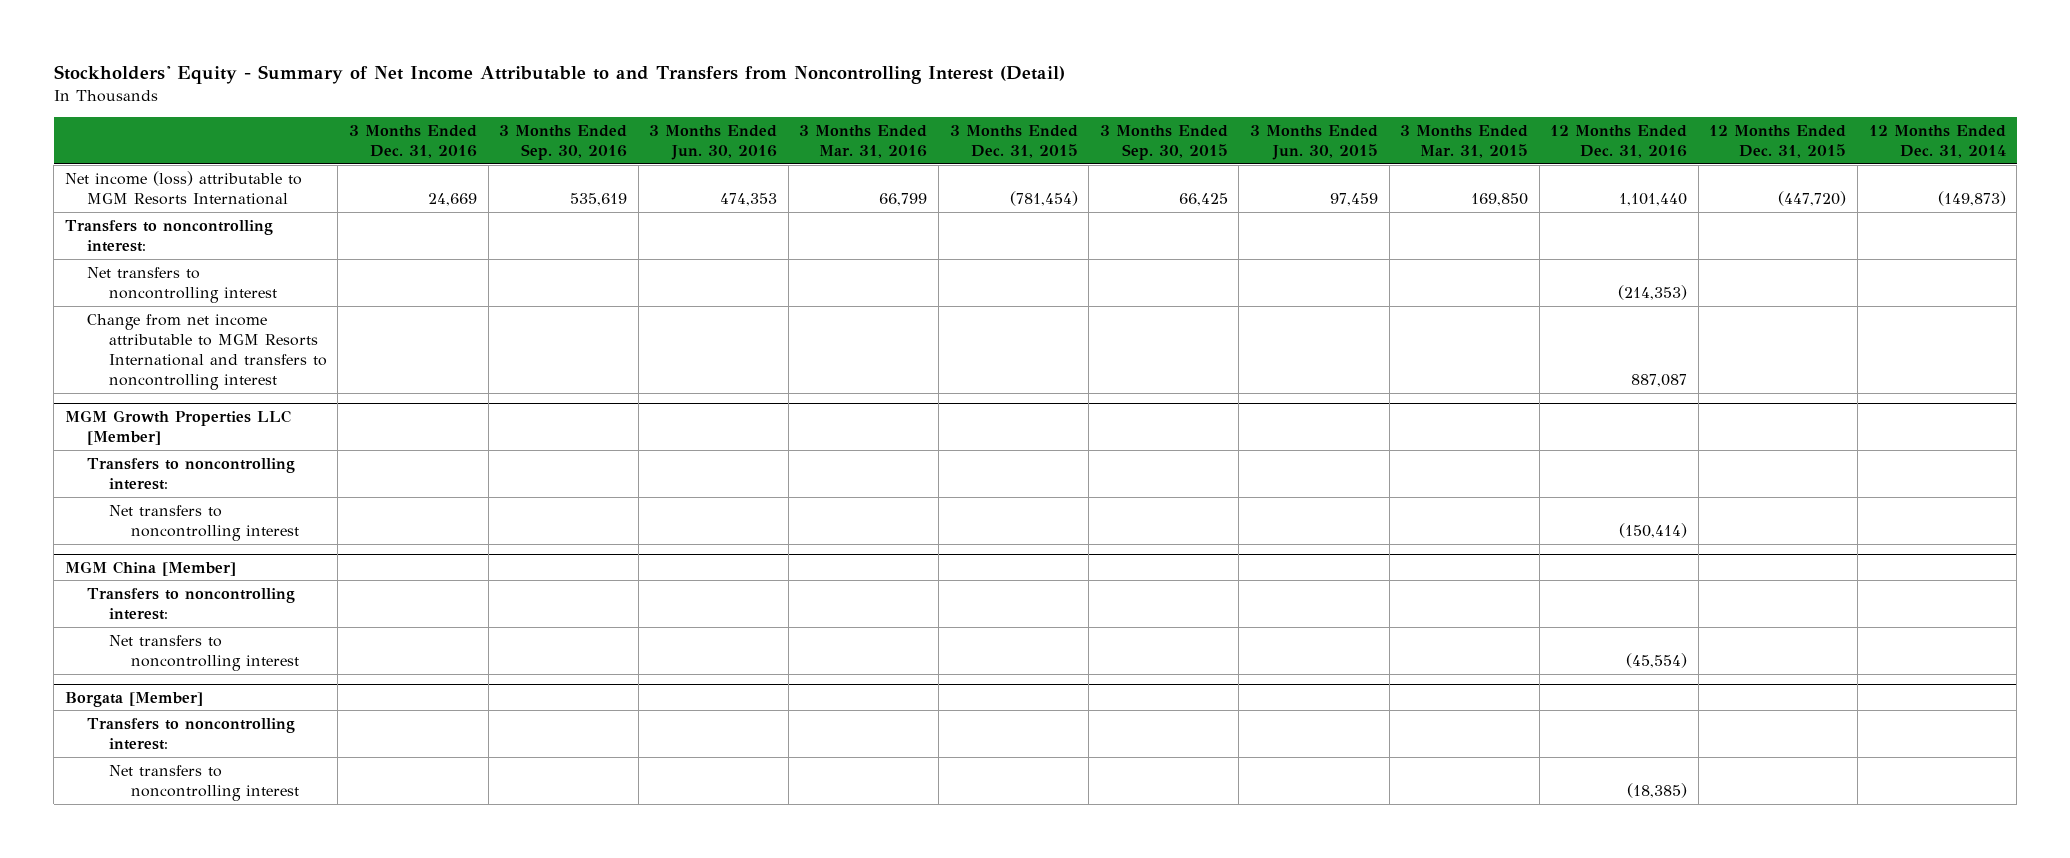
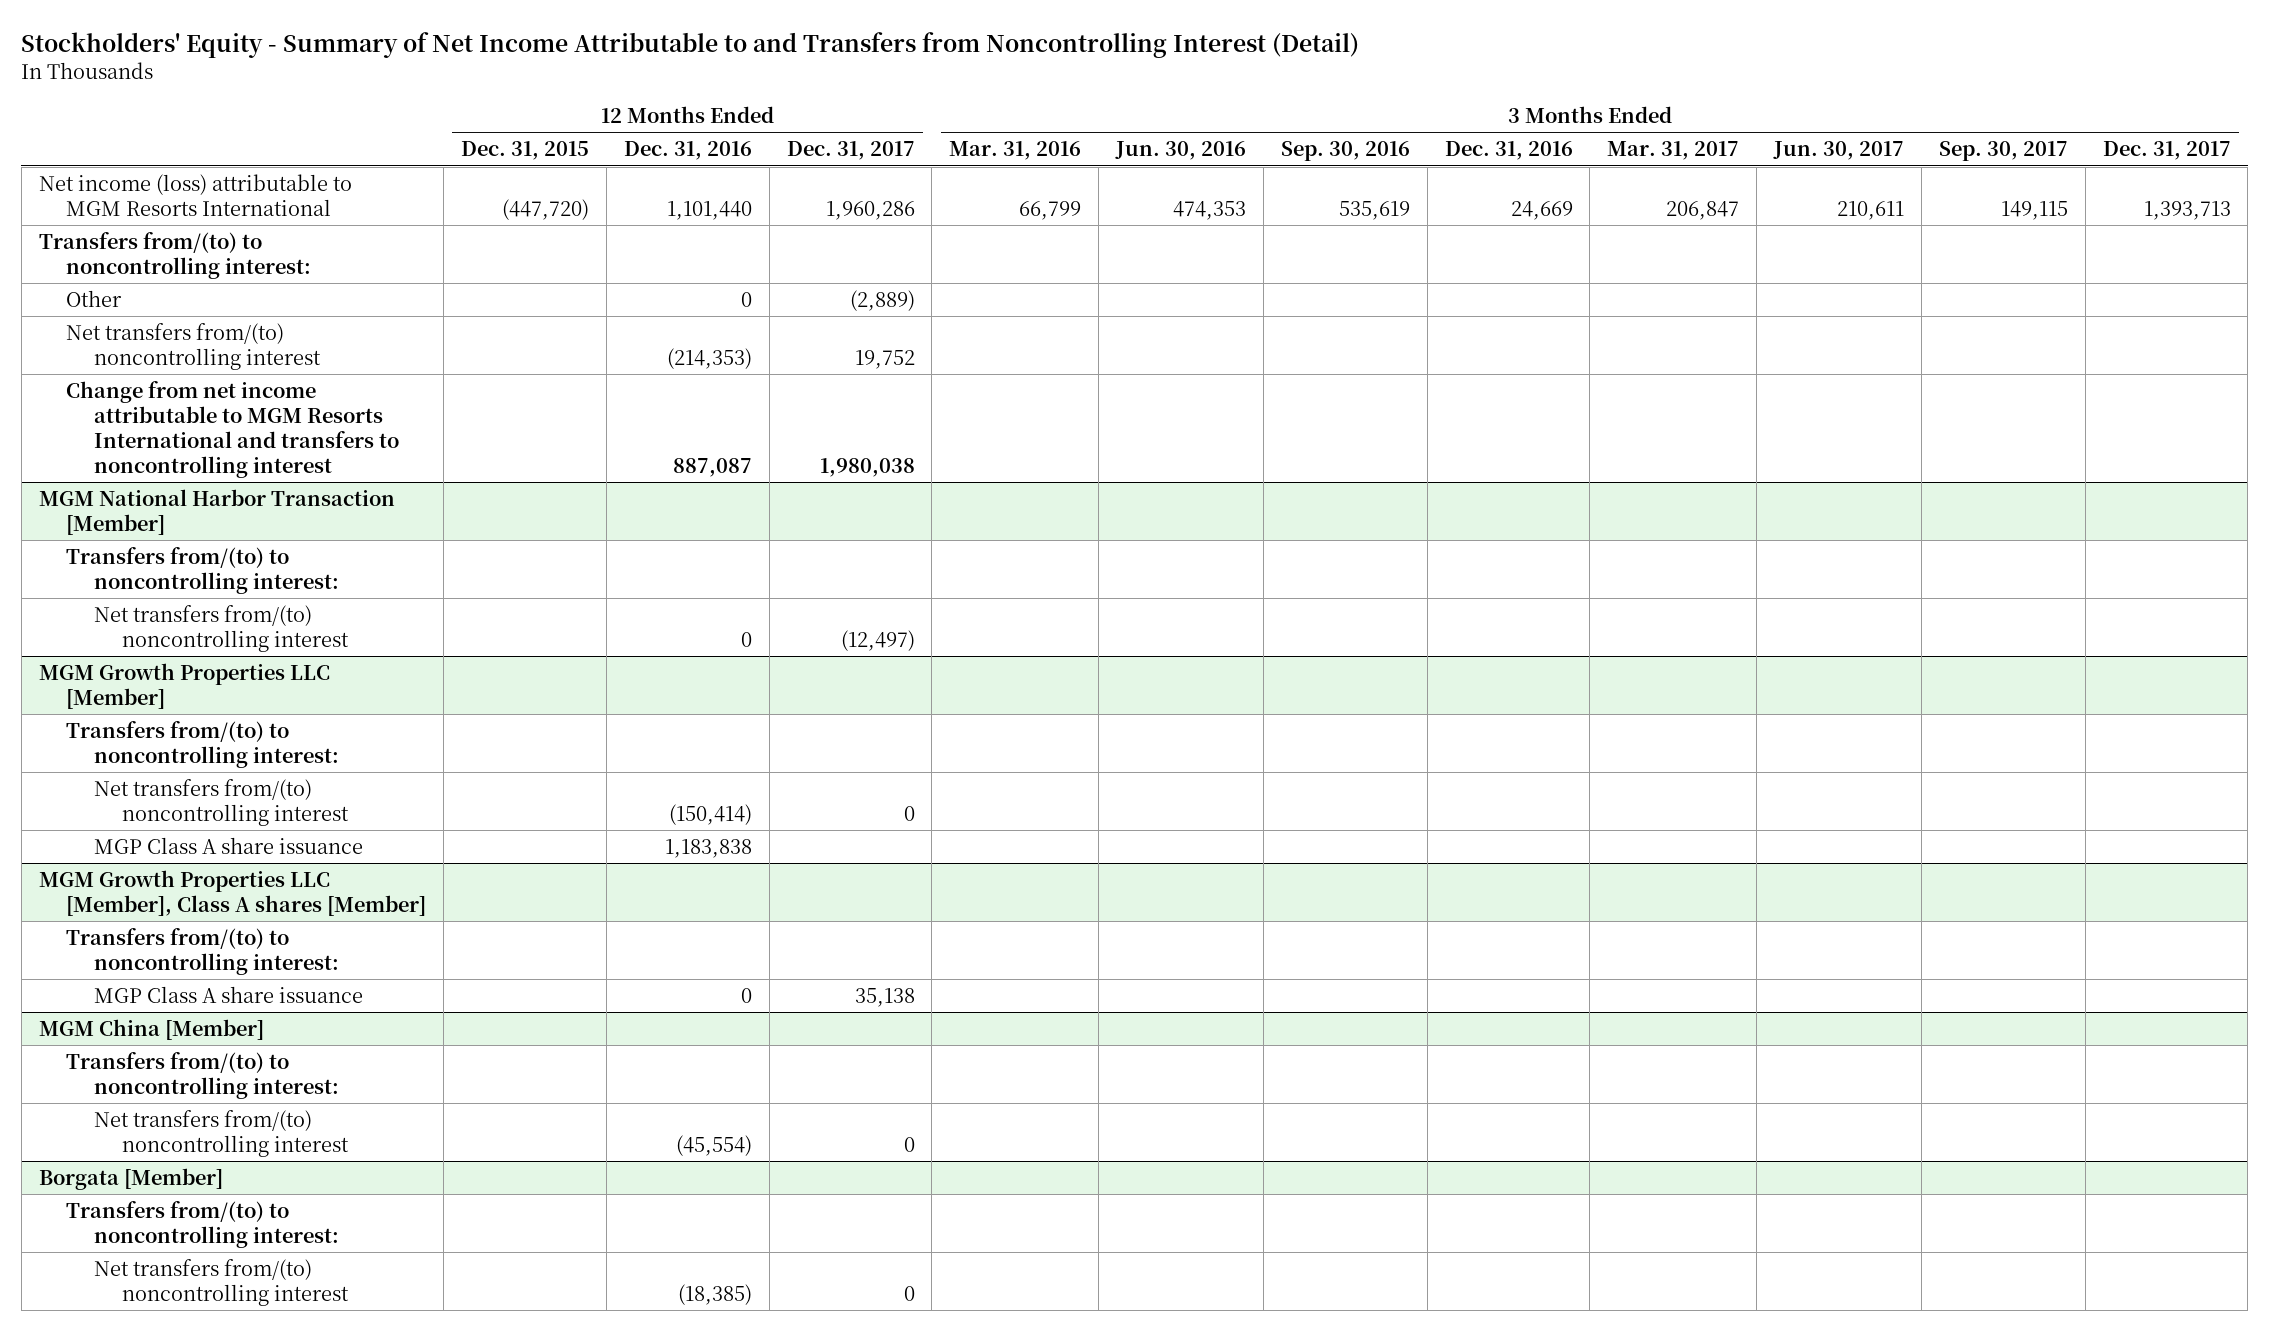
[949,124,1078,159] 3 Months Ended Dec. 31, 2015 -> none
[1099,124,1228,161] 3 Months Ended Sep. 30, 2015 -> none
[1249,124,1378,161] 3 Months Ended Jun. 30, 2015 -> none
[1400,124,1529,159] 3 Months Ended Mar. 31, 2015 -> none
[1868,124,2006,159] 12 Months Ended Dec. 31, 2014 -> none
none -> [786,141,915,161] Dec. 31, 2017
none -> [1607,141,1740,161] Mar. 31, 2017
none -> [1773,141,1905,161] Jun. 30, 2017
none -> [1938,141,2068,162] Sep. 30, 2017
none -> [2102,141,2231,161] Dec. 31, 2017
[64,219,273,252] Transfers to noncontrolling interest: -> [38,231,312,279] Transfers from/(to) to noncontrolling interest:
none -> [66,289,123,307] Other
[86,266,277,303] Net transfers to noncontrolling interest -> [66,322,321,370] Net transfers from/(to) noncontrolling interest
none -> [38,488,395,535] MGM National Harbor Transaction [Member]
none -> [66,546,339,594] Transfers from/(to) to noncontrolling interest:
none -> [93,604,349,652] Net transfers from/(to) noncontrolling interest
[86,457,295,490] Transfers to noncontrolling interest: -> [66,720,339,768] Transfers from/(to) to noncontrolling interest:
[108,504,299,541] Net transfers to noncontrolling interest -> [93,778,349,826] Net transfers from/(to) noncontrolling interest
none -> [93,836,363,854] MGP Class A share issuance
none -> [38,869,427,916] MGM Growth Properties LLC [Member], Class A shares [Member]
none -> [66,927,339,975] Transfers from/(to) to noncontrolling interest:
none -> [93,985,363,1003] MGP Class A share issuance
[86,587,295,620] Transfers to noncontrolling interest: -> [66,1051,339,1099] Transfers from/(to) to noncontrolling interest:
[108,634,299,671] Net transfers to noncontrolling interest -> [93,1109,349,1157] Net transfers from/(to) noncontrolling interest
[86,717,295,750] Transfers to noncontrolling interest: -> [66,1200,339,1248] Transfers from/(to) to noncontrolling interest:
[108,764,299,801] Net transfers to noncontrolling interest -> [93,1258,349,1306] Net transfers from/(to) noncontrolling interest

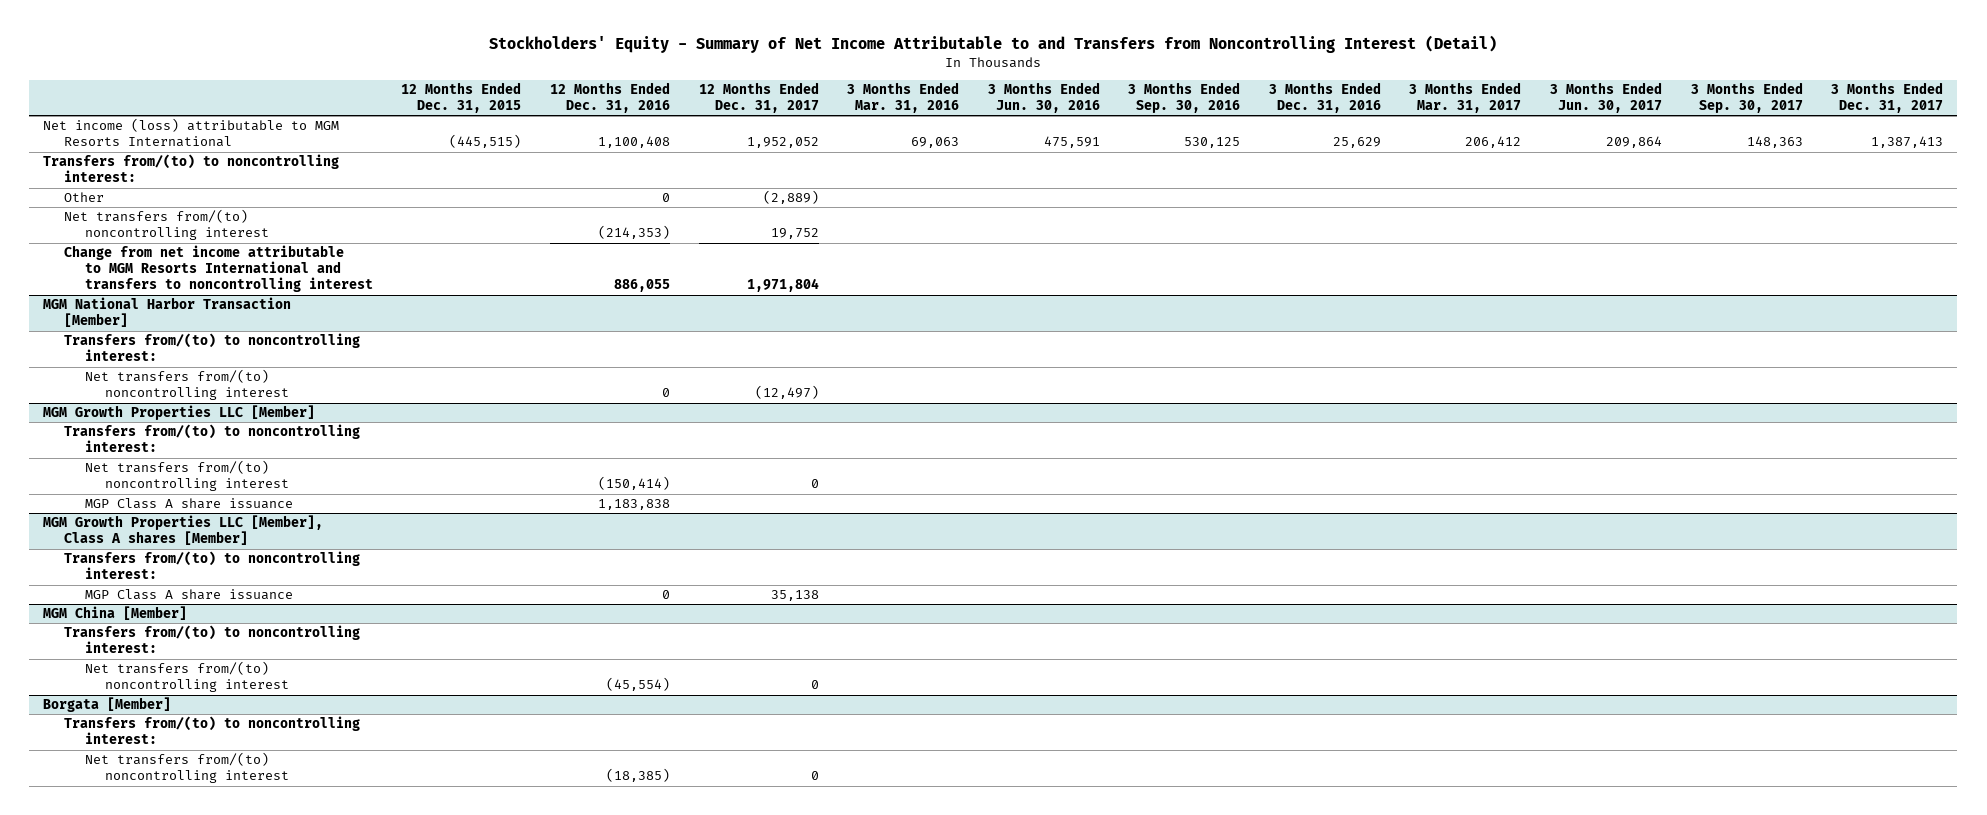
[502,198,590,220] (447,720) -> [449,134,522,149] (445,515)
[666,200,752,220] 1,101,440 -> [597,136,670,149] 1,100,408
[825,200,915,220] 1,960,286 -> [746,137,819,149] 1,952,052
[1019,200,1082,220] 66,799 -> [911,137,960,149] 69,063
[1173,200,1247,220] 474,353 -> [1043,136,1100,149] 475,591
[1338,200,1410,220] 535,619 -> [1184,137,1241,149] 530,125
[1510,200,1573,220] 24,669 -> [1332,137,1381,149] 25,629
[1666,200,1740,220] 206,847 -> [1465,136,1522,149] 206,412
[1837,200,1905,220] 210,611 -> [1606,136,1663,149] 209,864
[2000,200,2068,220] 149,115 -> [1746,136,1803,149] 148,363
[2143,200,2231,220] 1,393,713 -> [1871,136,1944,149] 1,387,413
[672,458,752,478] 887,087 -> [613,279,670,293] 886,055
[819,458,915,478] 1,980,038 -> [746,278,819,293] 1,971,804

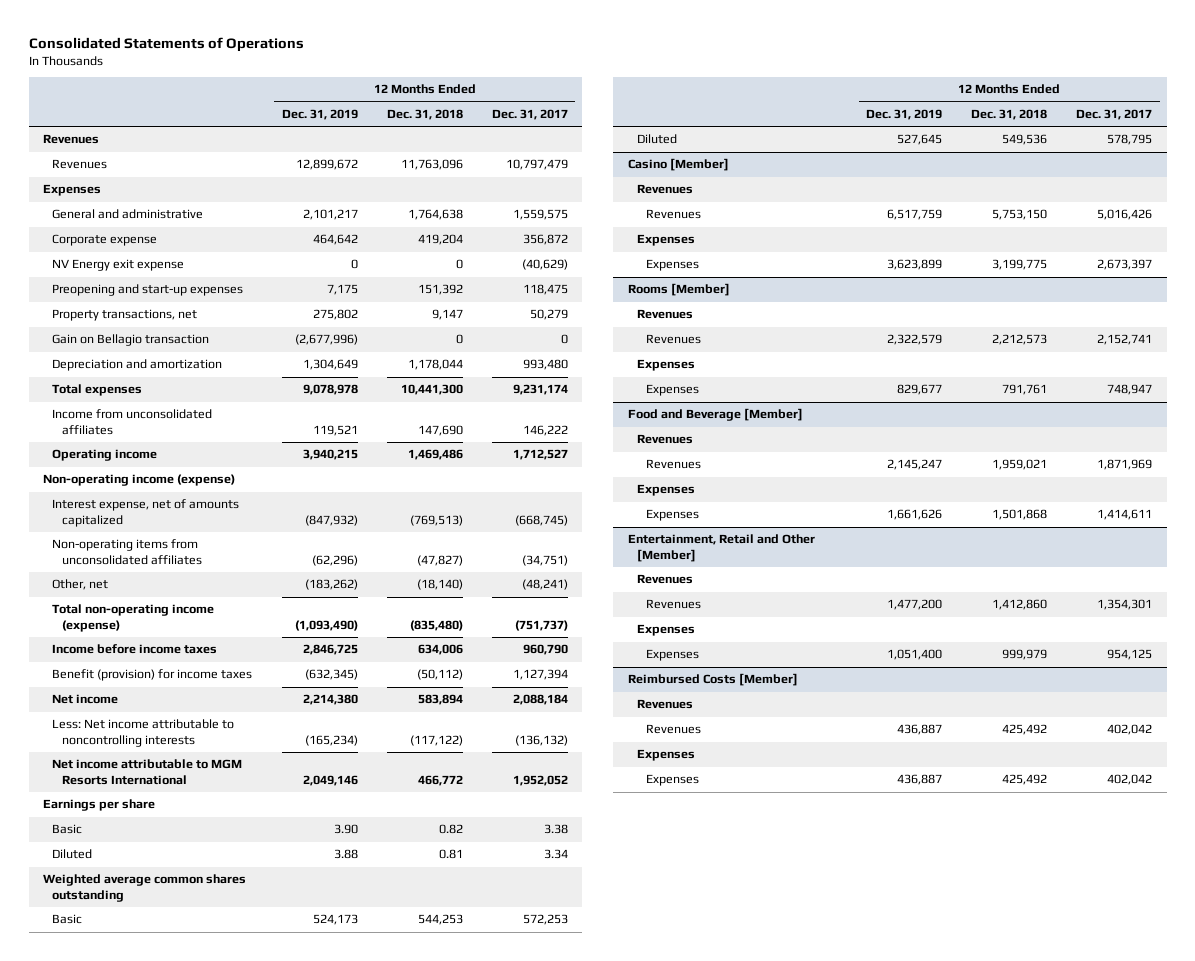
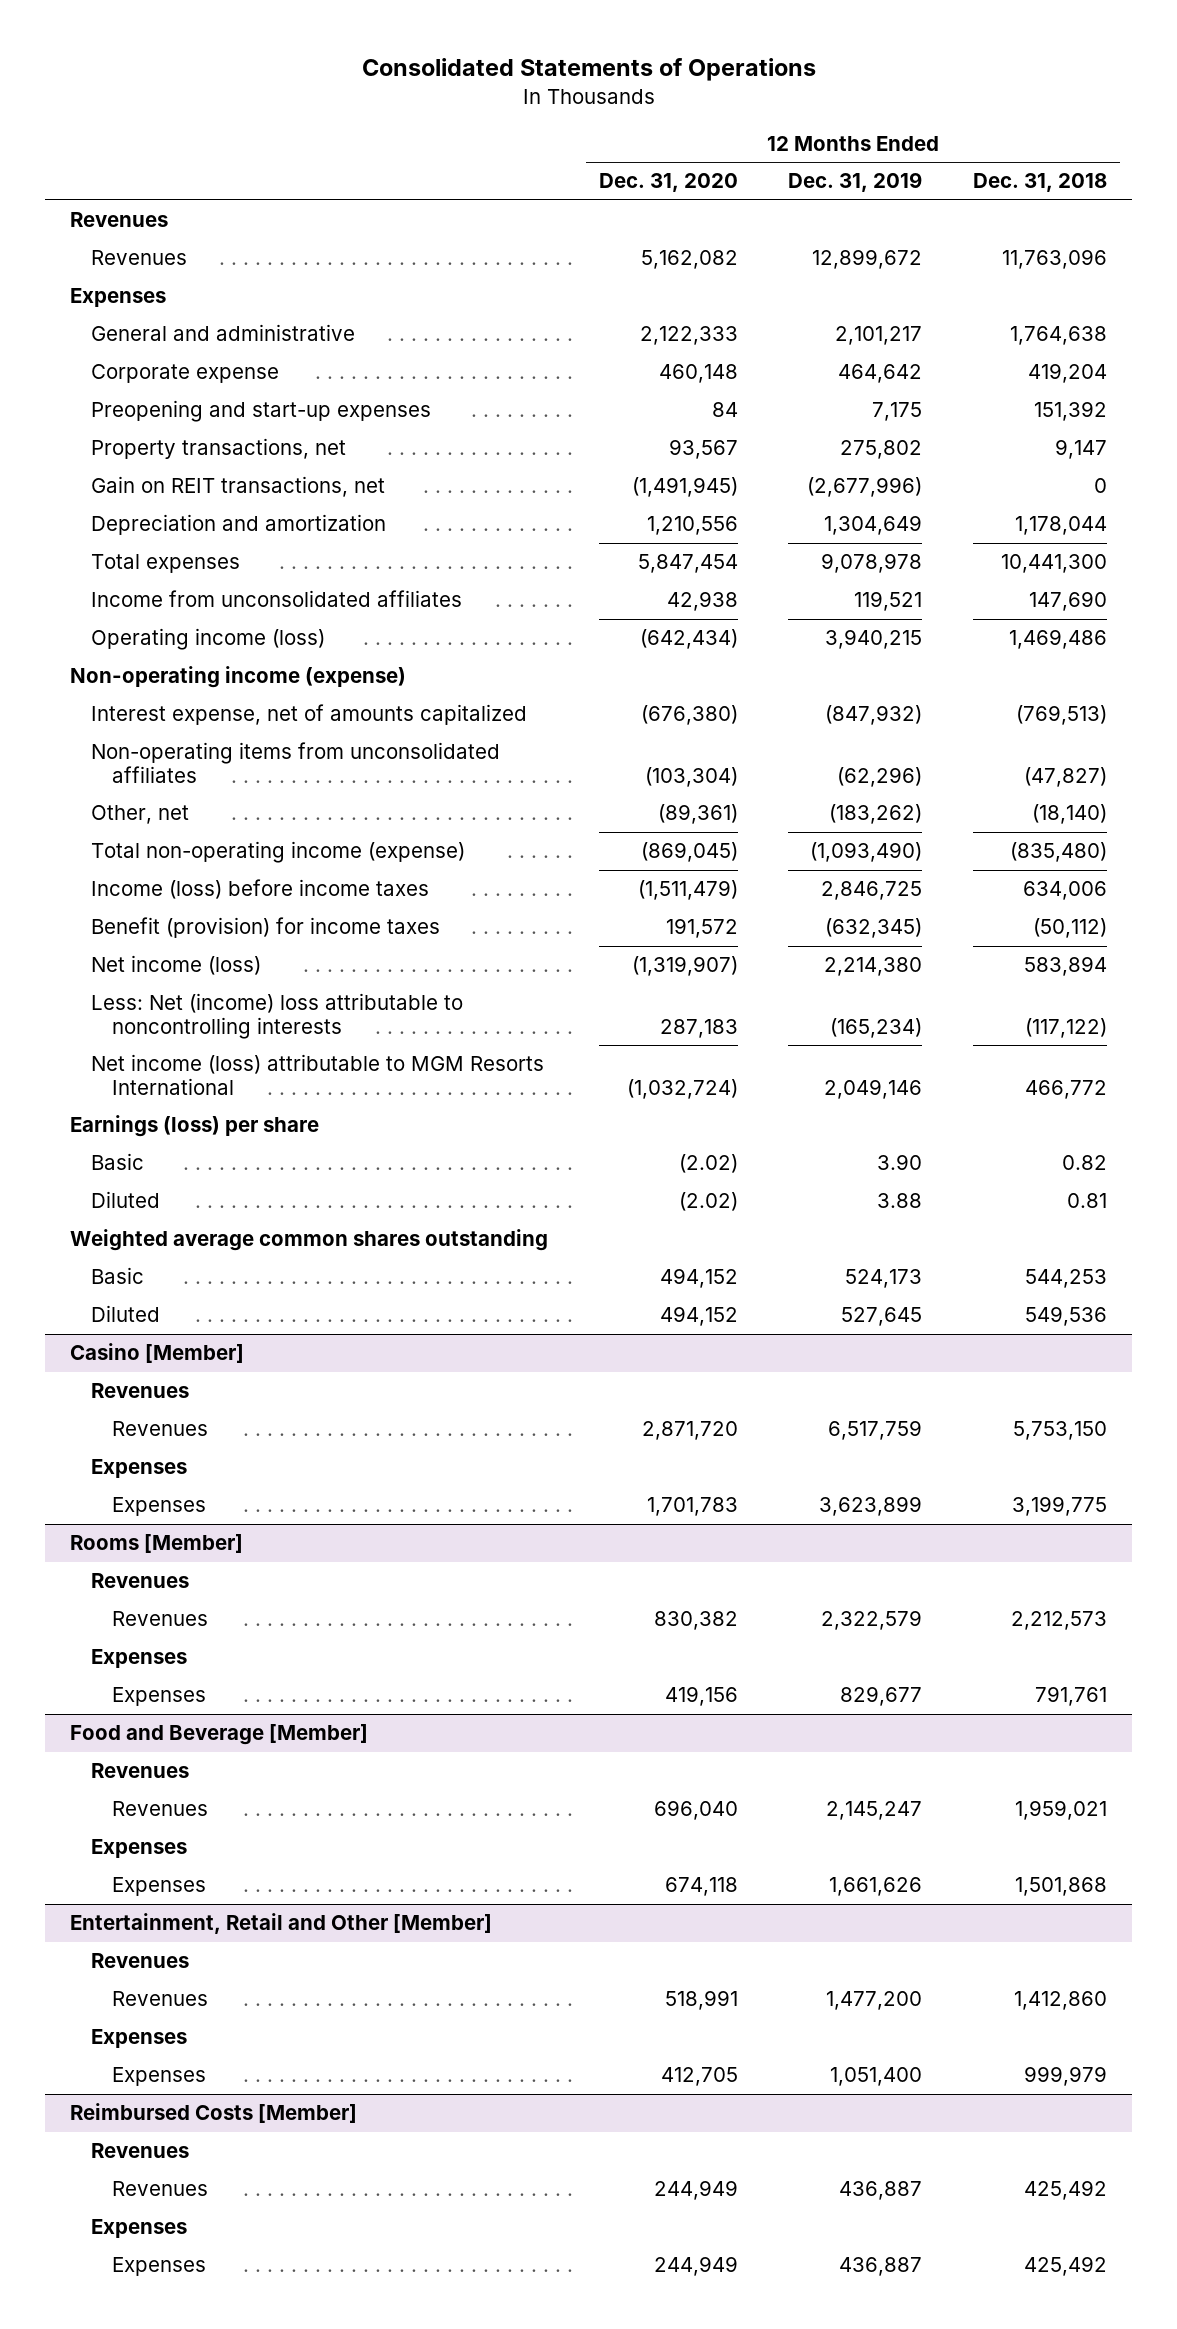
[491,108,568,120] Dec. 31, 2017 -> none
none -> [598,173,738,193] Dec. 31, 2020
[52,259,185,272] NV Energy exit expense -> none
[52,334,210,347] Gain on Bellagio transaction -> [90,476,385,498] Gain on REIT transactions, net
[52,449,158,462] Operating income -> [90,628,325,651] Operating income (loss)
[52,644,218,655] Income before income taxes -> [90,879,429,900] Income (loss) before income taxes
[52,694,119,705] Net income -> [90,955,261,976] Net income (loss)
[52,719,235,747] Less: Net income attributable to noncontrolling interests -> [90,993,463,1040] Less: Net (income) loss attributable to noncontrolling interests
[52,759,243,785] Net income attributable to MGM Resorts International -> [90,1054,544,1096] Net income (loss) attributable to MGM Resorts International
[43,799,156,812] Earnings per share -> [70,1115,320,1138] Earnings (loss) per share

